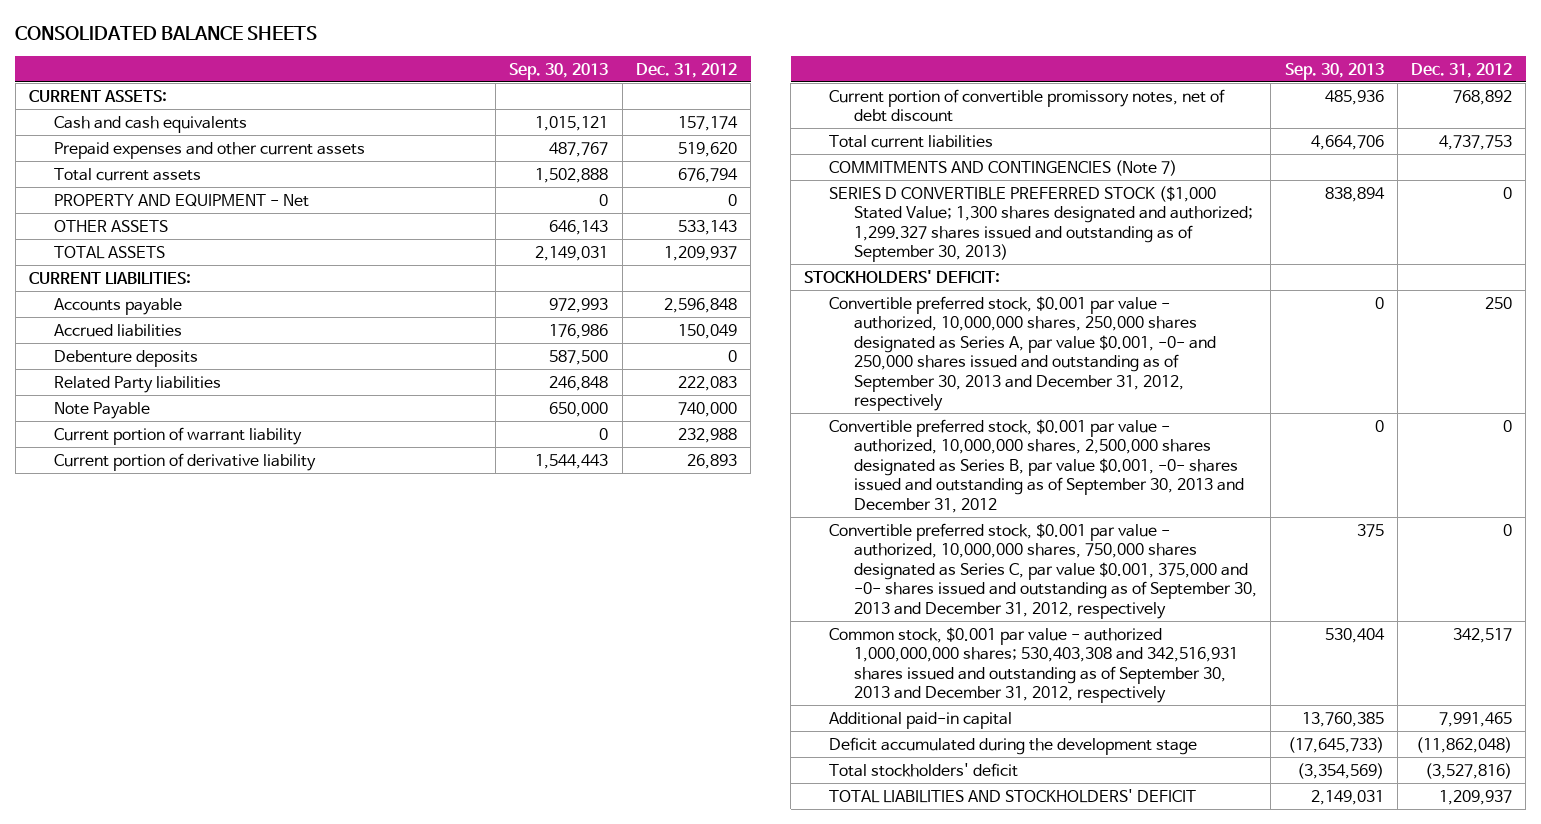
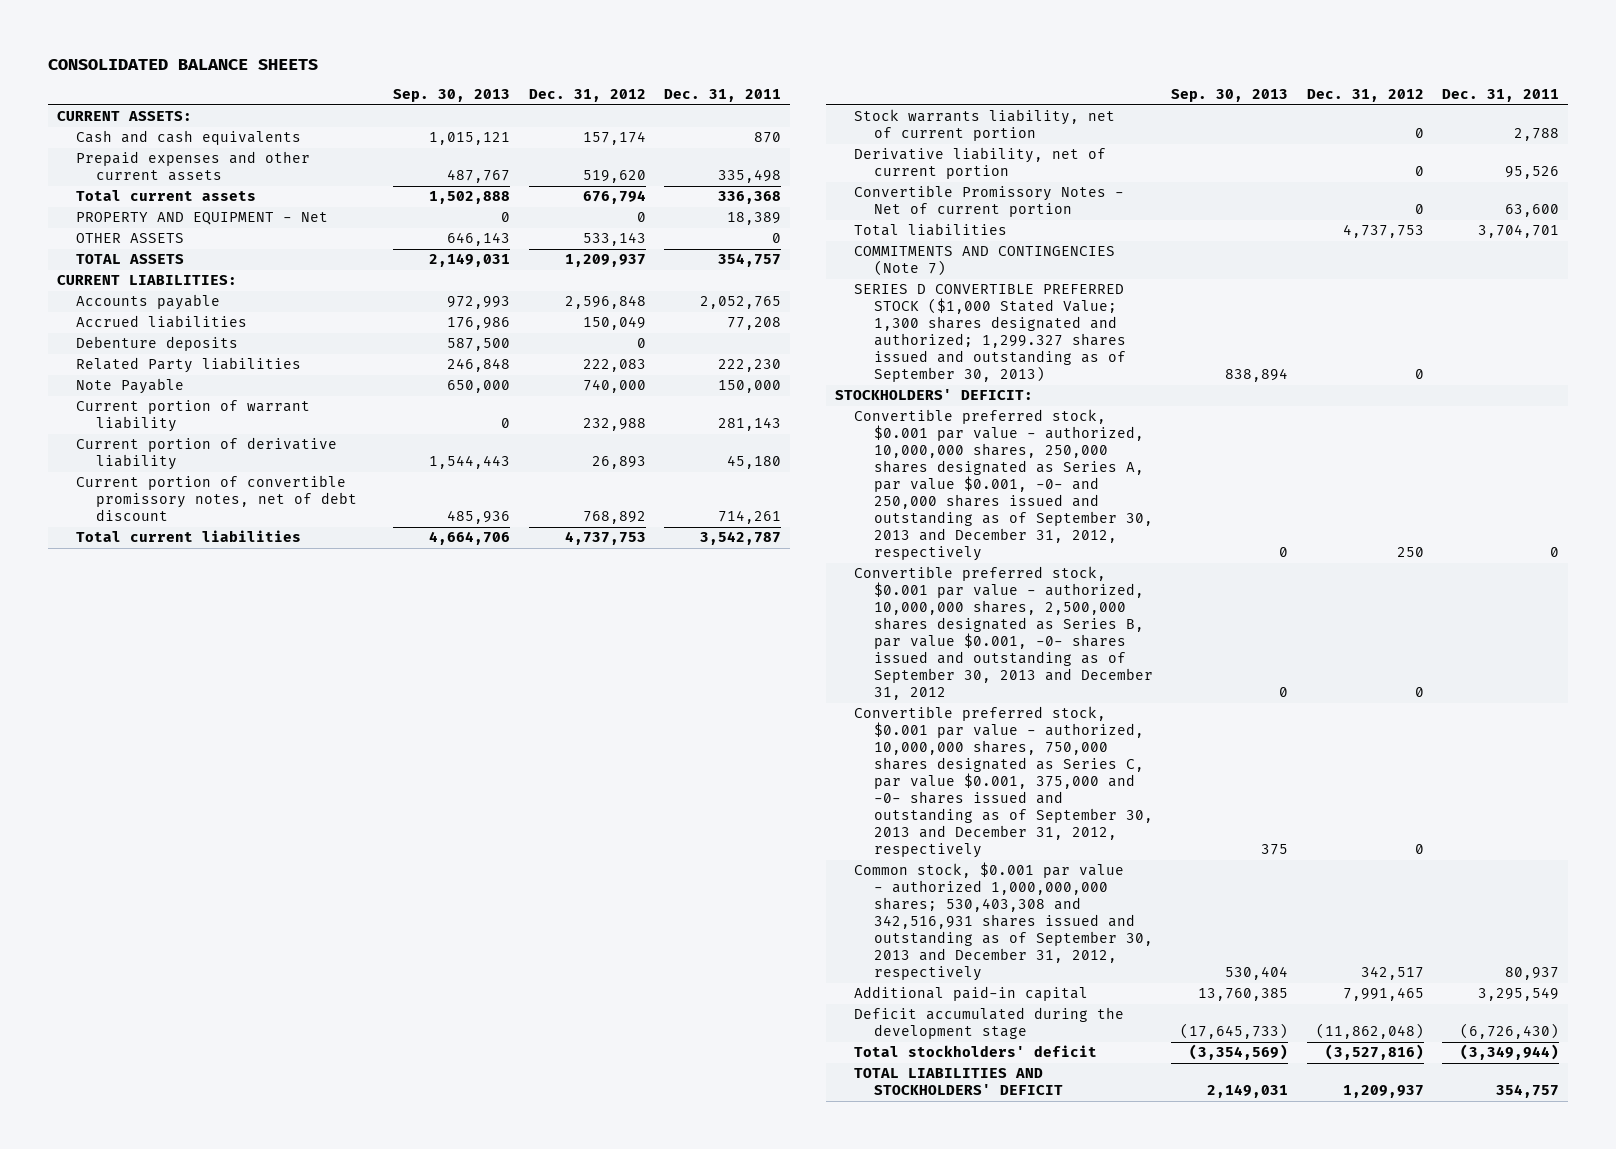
none -> [664,89,782,103] Dec. 31, 2011
none -> [854,109,1116,142] Stock warrants liability, net of current portion
none -> [854,147,1107,180] Derivative liability, net of current portion
none -> [854,185,1125,218] Convertible Promissory Notes - Net of current portion
none -> [854,223,1008,237] Total liabilities

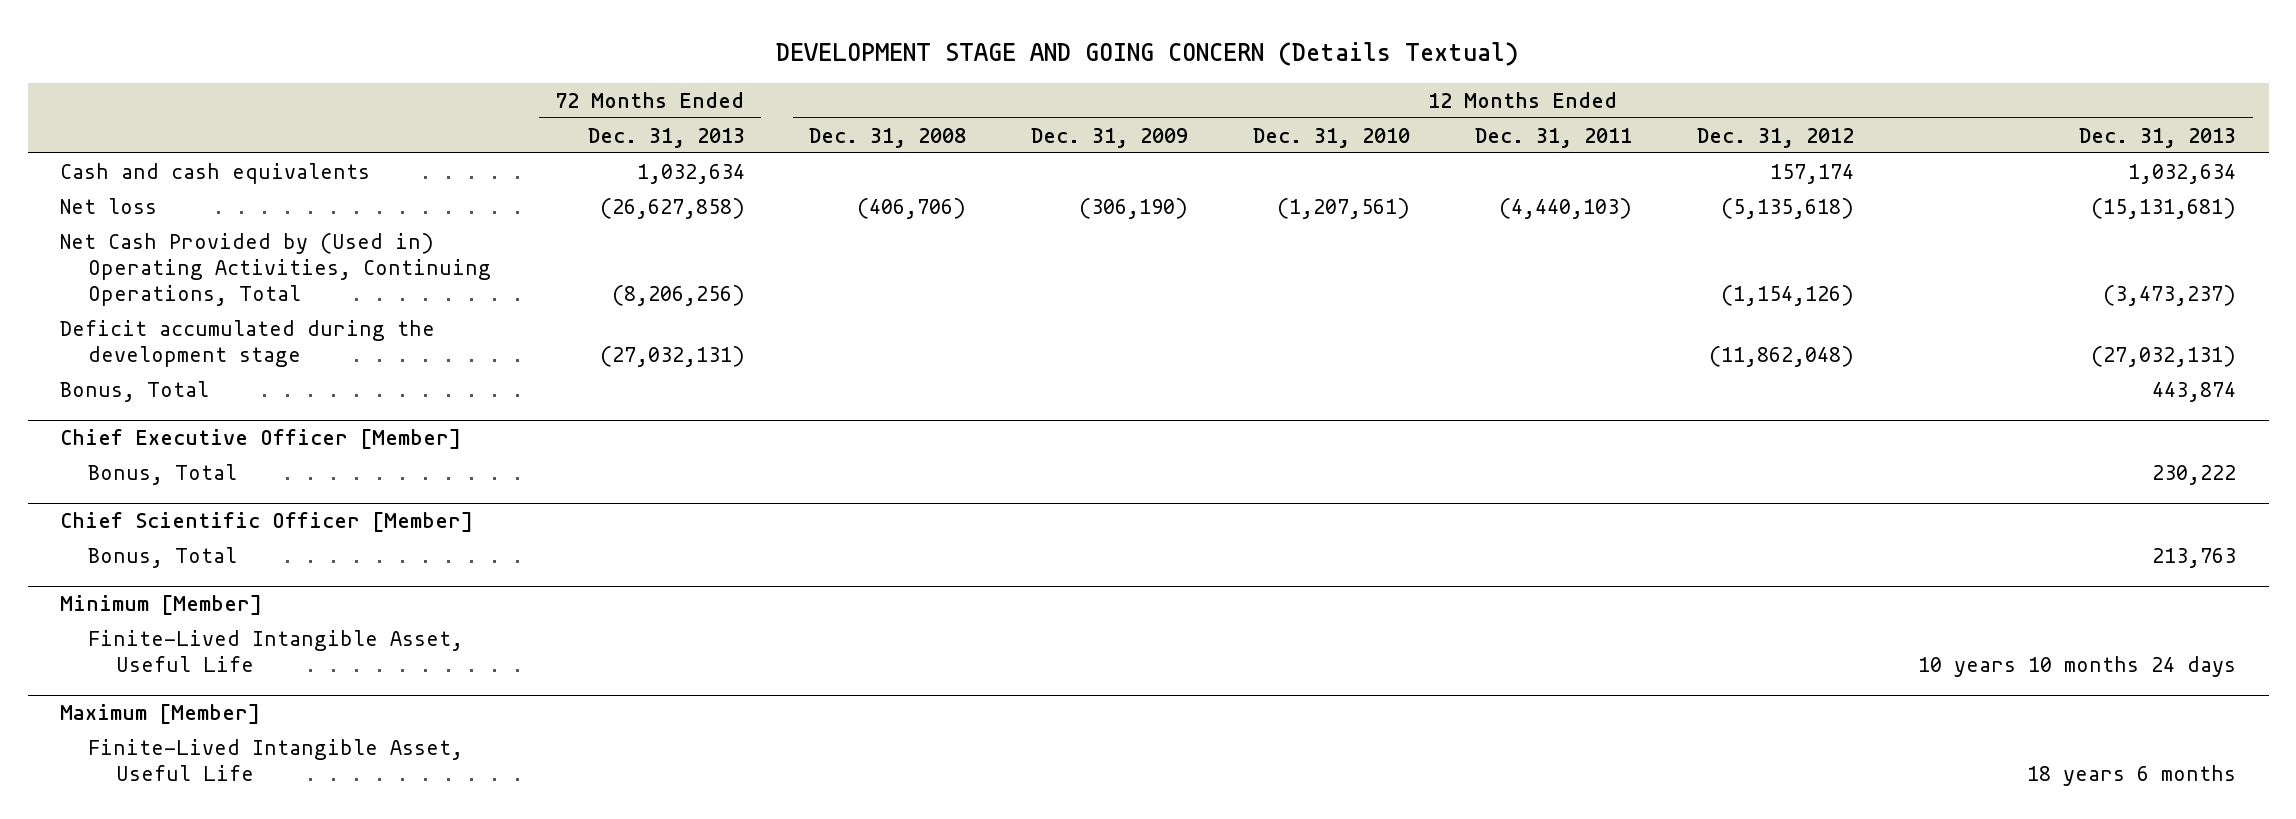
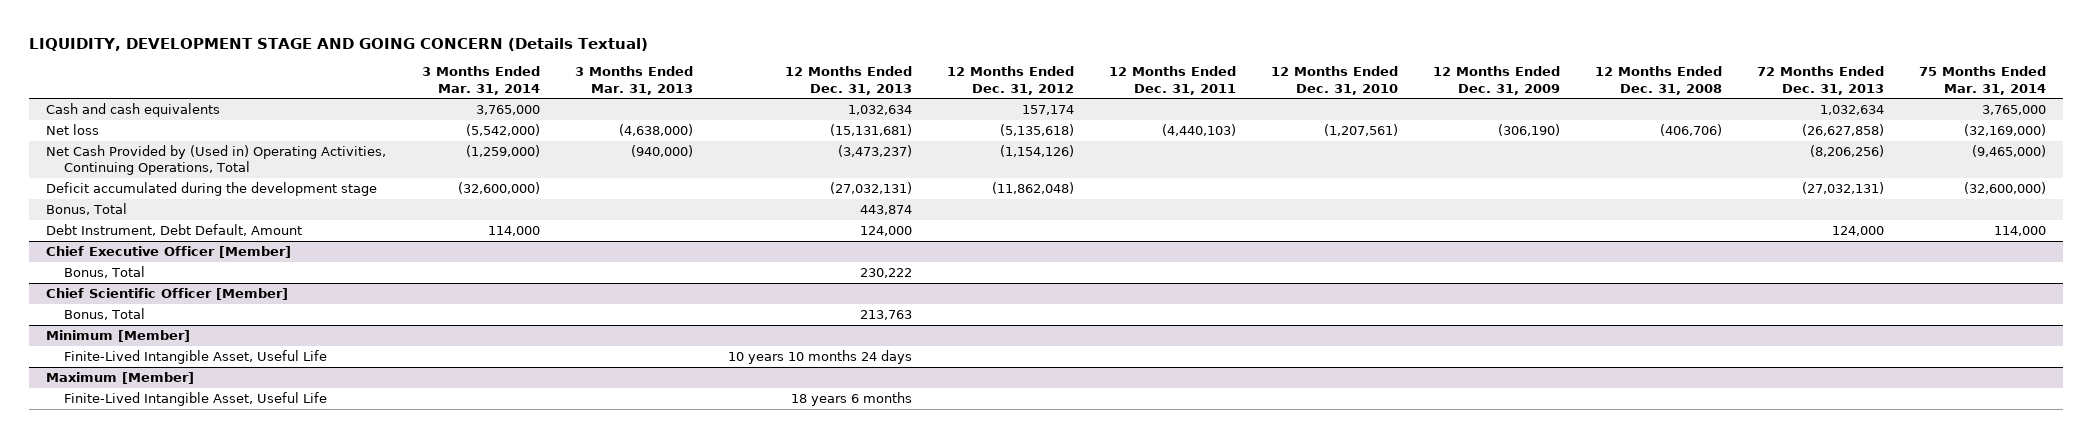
[776,42,1520,67] DEVELOPMENT STAGE AND GOING CONCERN (Details Textual) -> [28,37,648,51] LIQUIDITY, DEVELOPMENT STAGE AND GOING CONCERN (Details Textual)
none -> [421,66,540,95] 3 Months Ended Mar. 31, 2014
none -> [574,66,693,95] 3 Months Ended Mar. 31, 2013
none -> [1918,66,2046,95] 75 Months Ended Mar. 31, 2014
none -> [46,223,303,236] Debt Instrument, Debt Default, Amount

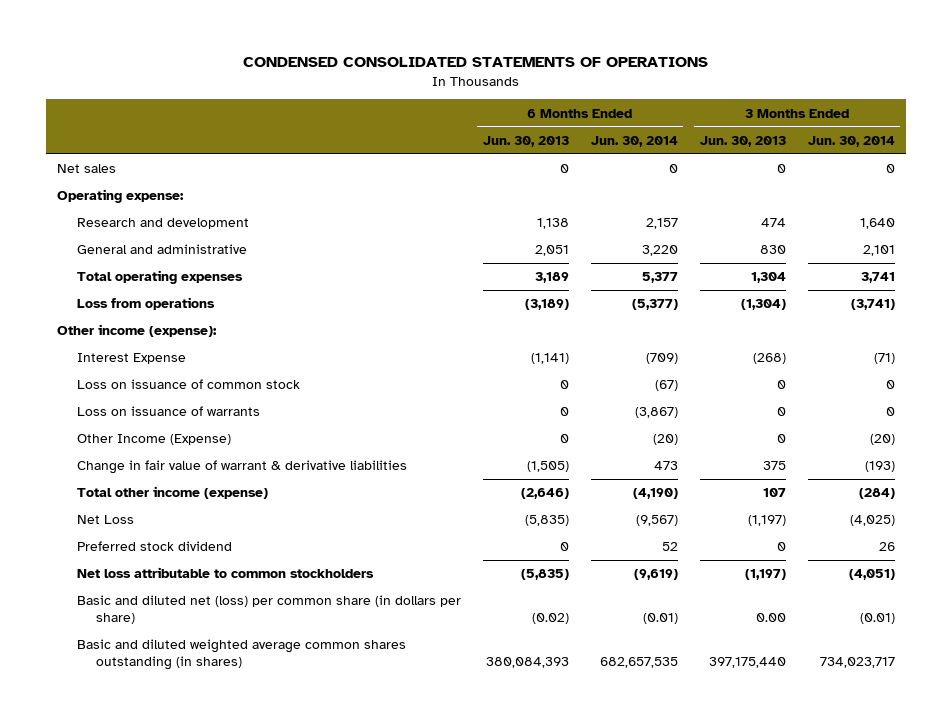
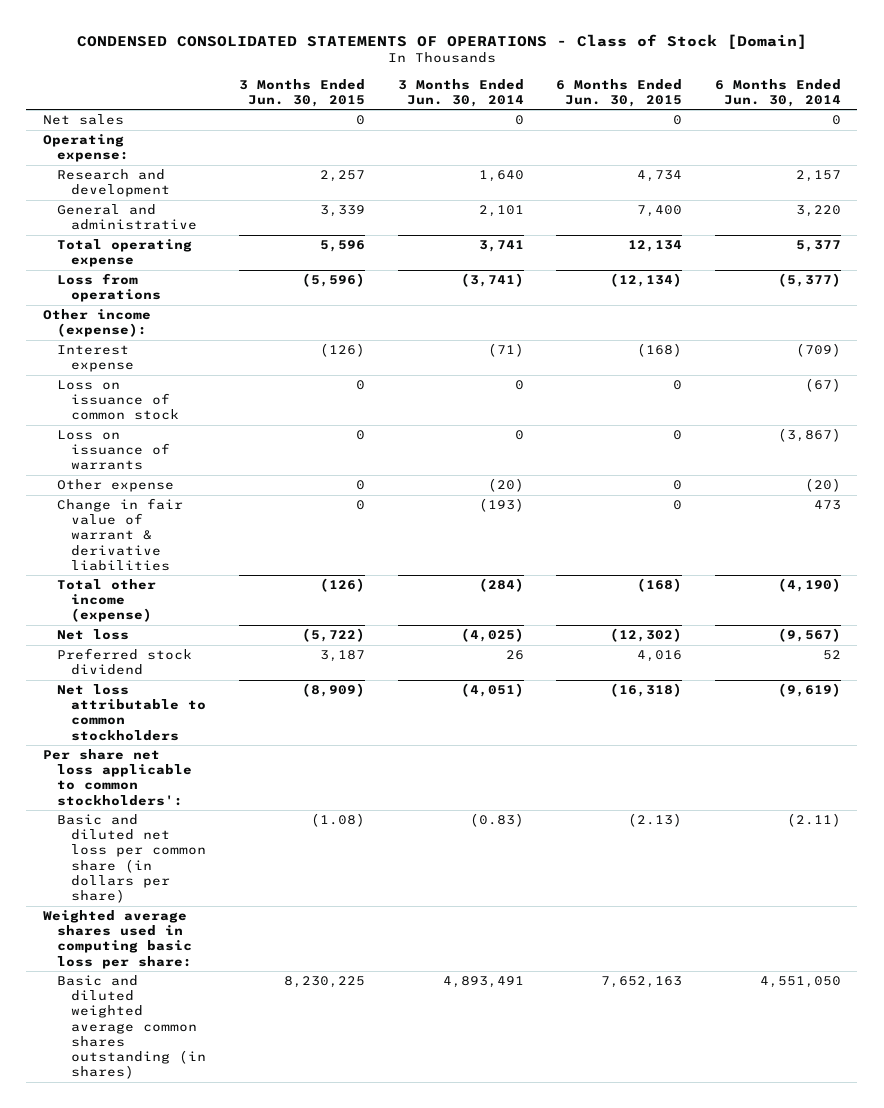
[243,57,709,68] CONDENSED CONSOLIDATED STATEMENTS OF OPERATIONS -> [76,33,807,49] CONDENSED CONSOLIDATED STATEMENTS OF OPERATIONS - Class of Stock [Domain]
[482,135,569,147] Jun. 30, 2013 -> none
[699,135,786,147] Jun. 30, 2013 -> none
none -> [238,78,365,107] 3 Months Ended Jun. 30, 2015
none -> [556,78,683,107] 6 Months Ended Jun. 30, 2015
[76,270,243,285] Total operating expenses -> [56,239,192,268] Total operating expense
[76,353,186,365] Interest Expense -> [56,345,135,373] Interest expense
[76,434,231,446] Other Income (Expense) -> [56,479,174,493] Other expense
[76,515,134,525] Net Loss -> [56,629,129,641] Net loss
none -> [42,749,192,806] Per share net loss applicable to common stockholders':
[76,595,461,625] Basic and diluted net (loss) per common share (in dollars per share) -> [56,814,207,904] Basic and diluted net loss per common share (in dollars per share)
[642,613,678,625] (0.01) -> [787,813,842,828] (2.11)
[859,613,895,625] (0.01) -> [469,813,524,828] (0.83)
none -> [42,910,192,969] Weighted average shares used in computing basic loss per share:
[599,657,678,669] 682,657,535 -> [760,976,842,989] 4,551,050
[819,657,895,669] 734,023,717 -> [442,976,524,989] 4,893,491

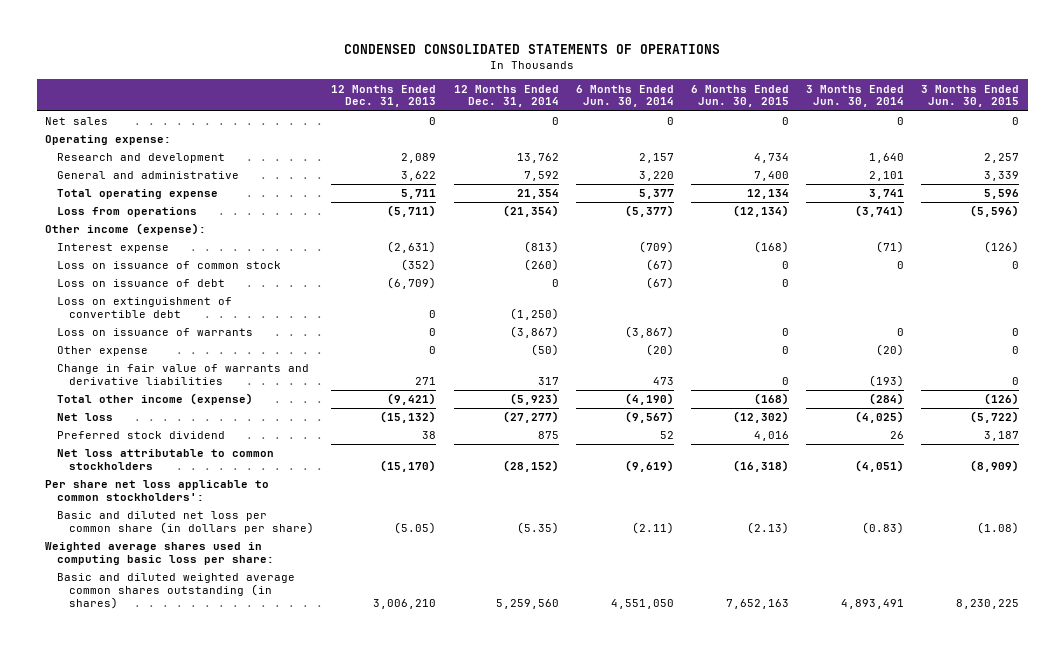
[76,33,807,49] CONDENSED CONSOLIDATED STATEMENTS OF OPERATIONS - Class of Stock [Domain] -> [344,43,721,54] CONDENSED CONSOLIDATED STATEMENTS OF OPERATIONS
none -> [331,84,437,108] 12 Months Ended Dec. 31, 2013
none -> [453,84,559,108] 12 Months Ended Dec. 31, 2014
none -> [57,279,226,288] Loss on issuance of debt
none -> [57,297,233,318] Loss on extinguishment of convertible debt
[56,498,183,571] Change in fair value of warrant & derivative liabilities -> [57,364,310,385] Change in fair value of warrants and derivative liabilities

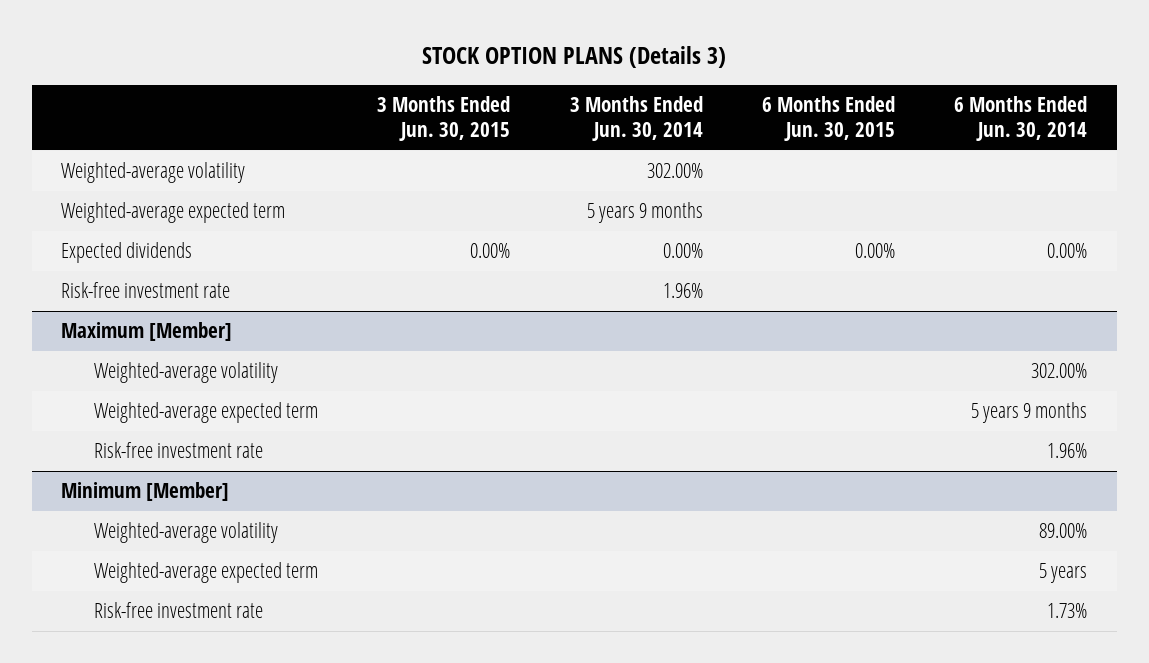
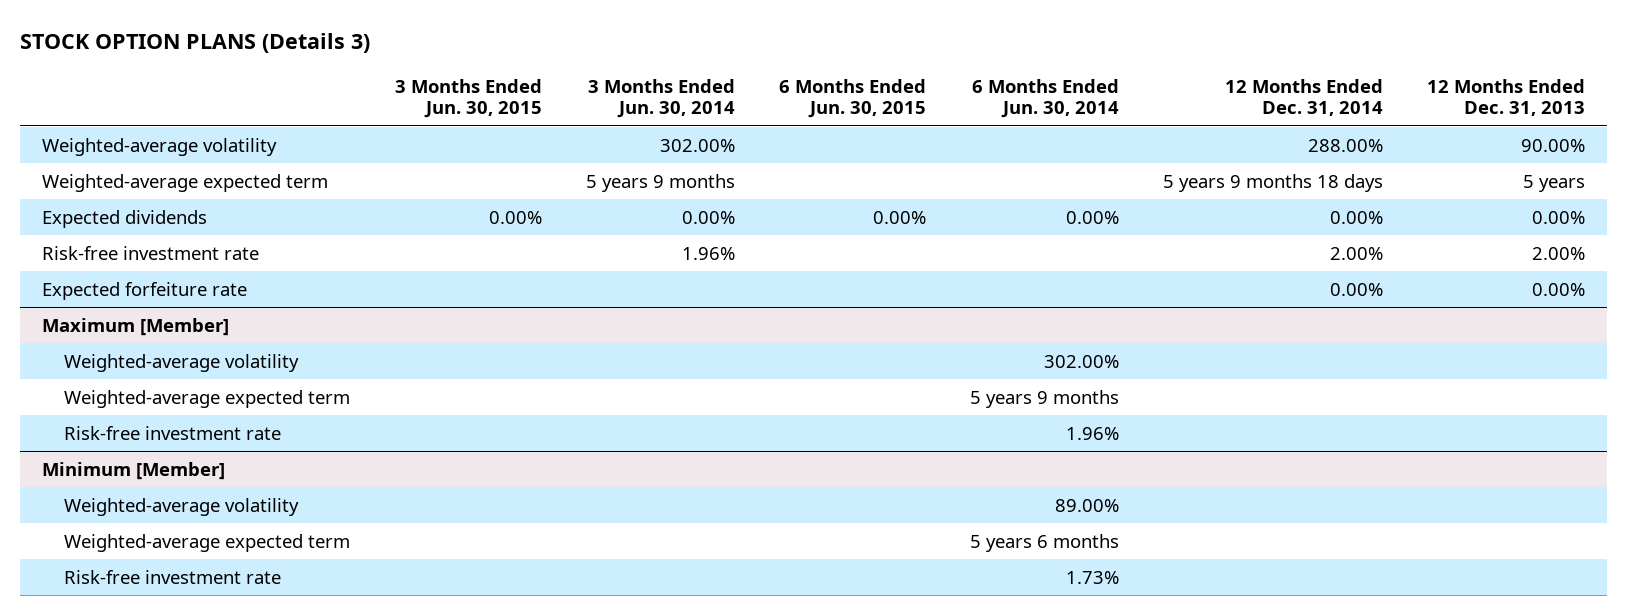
none -> [1224,78,1383,117] 12 Months Ended Dec. 31, 2014
none -> [1426,78,1585,117] 12 Months Ended Dec. 31, 2013
none -> [42,281,248,300] Expected forfeiture rate
[1039,563,1088,584] 5 years -> [969,533,1119,552] 5 years 6 months

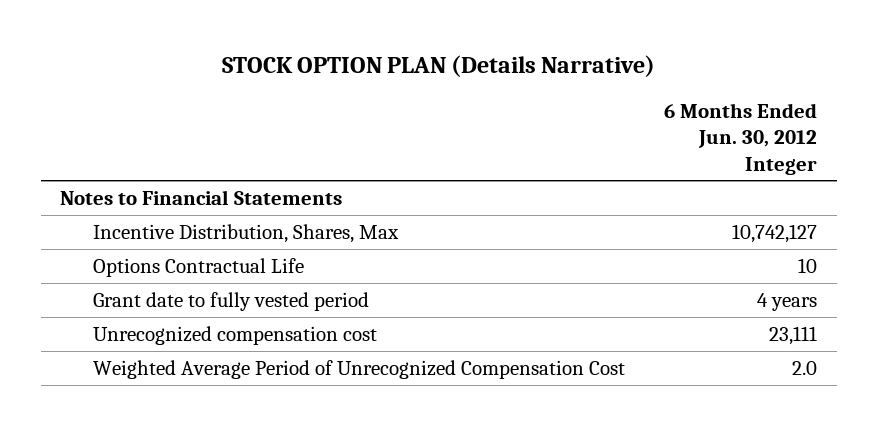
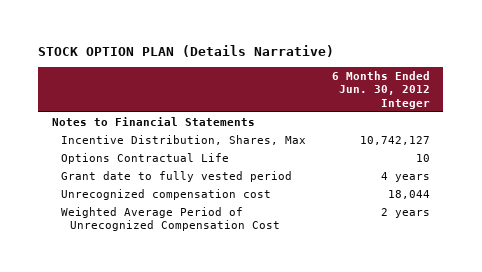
[769,325,818,345] 23,111 -> [387,189,430,199] 18,044
[792,360,818,375] 2.0 -> [380,207,430,218] 2 years

